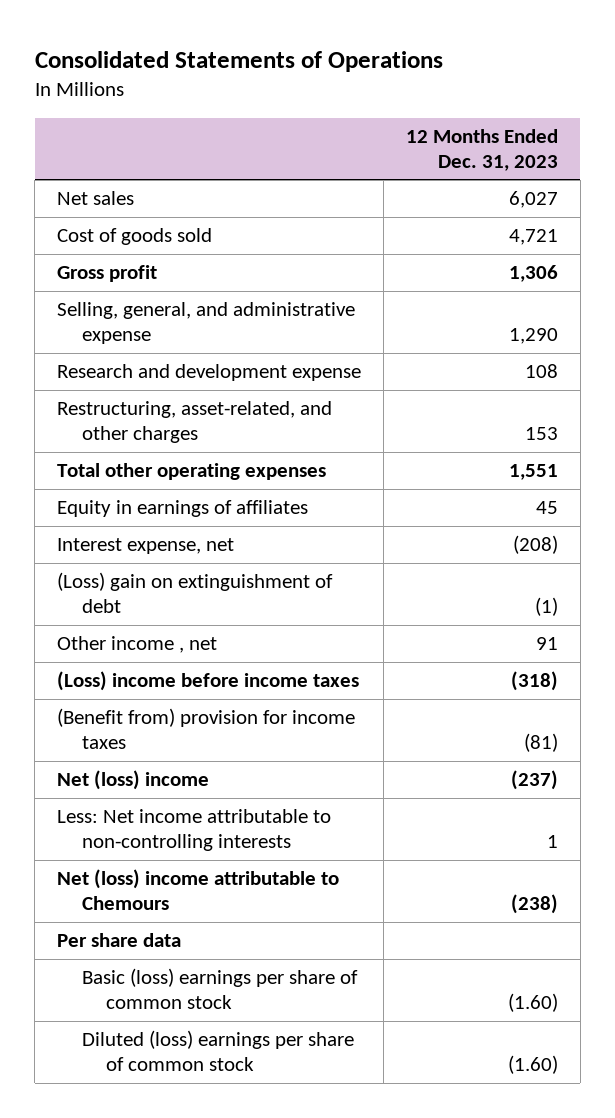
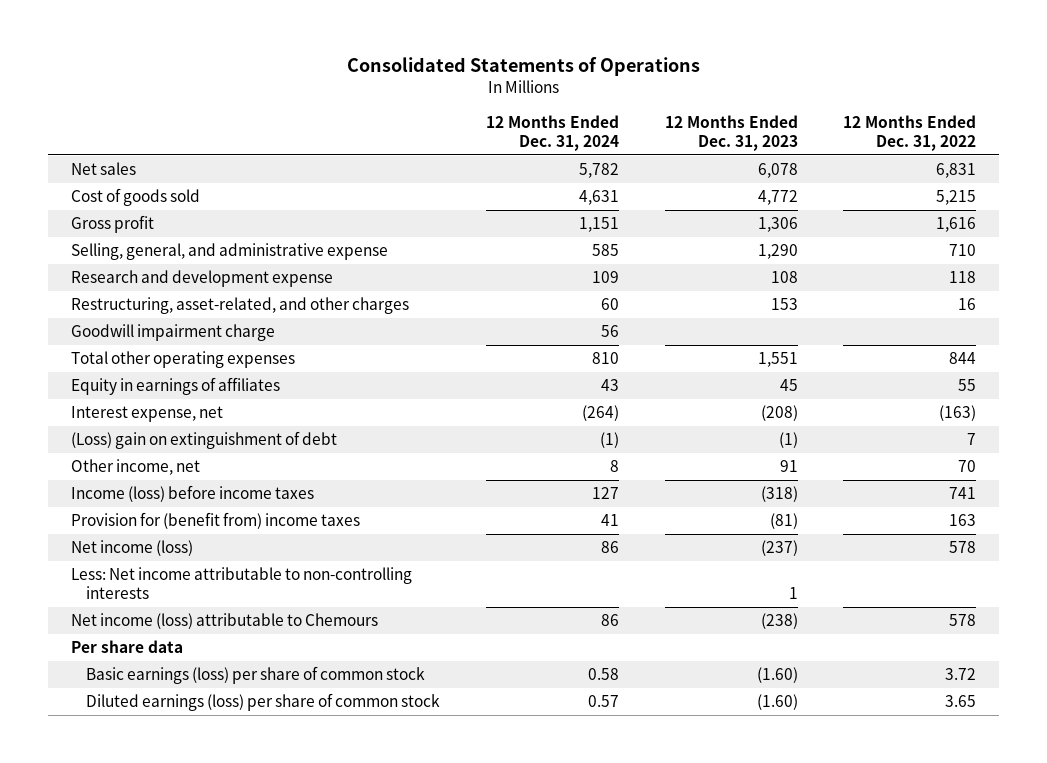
none -> [485,114,619,151] 12 Months Ended Dec. 31, 2024
none -> [843,114,977,151] 12 Months Ended Dec. 31, 2022
[509,191,559,209] 6,027 -> [757,163,798,179] 6,078
[509,229,559,246] 4,721 -> [757,190,798,206] 4,772
none -> [70,324,275,342] Goodwill impairment charge
[57,636,218,654] Other income , net -> [70,459,200,476] Other income, net
[57,671,360,692] (Loss) income before income taxes -> [70,485,314,503] Income (loss) before income taxes
[57,708,356,750] (Benefit from) provision for income taxes -> [70,512,360,530] Provision for (benefit from) income taxes
[57,770,210,791] Net (loss) income -> [70,540,193,557] Net income (loss)
[57,869,340,911] Net (loss) income attributable to Chemours -> [70,613,378,630] Net income (loss) attributable to Chemours
[81,968,358,1010] Basic (loss) earnings per share of common stock -> [86,666,426,685] Basic earnings (loss) per share of common stock
[81,1030,354,1072] Diluted (loss) earnings per share of common stock -> [86,693,441,712] Diluted earnings (loss) per share of common stock

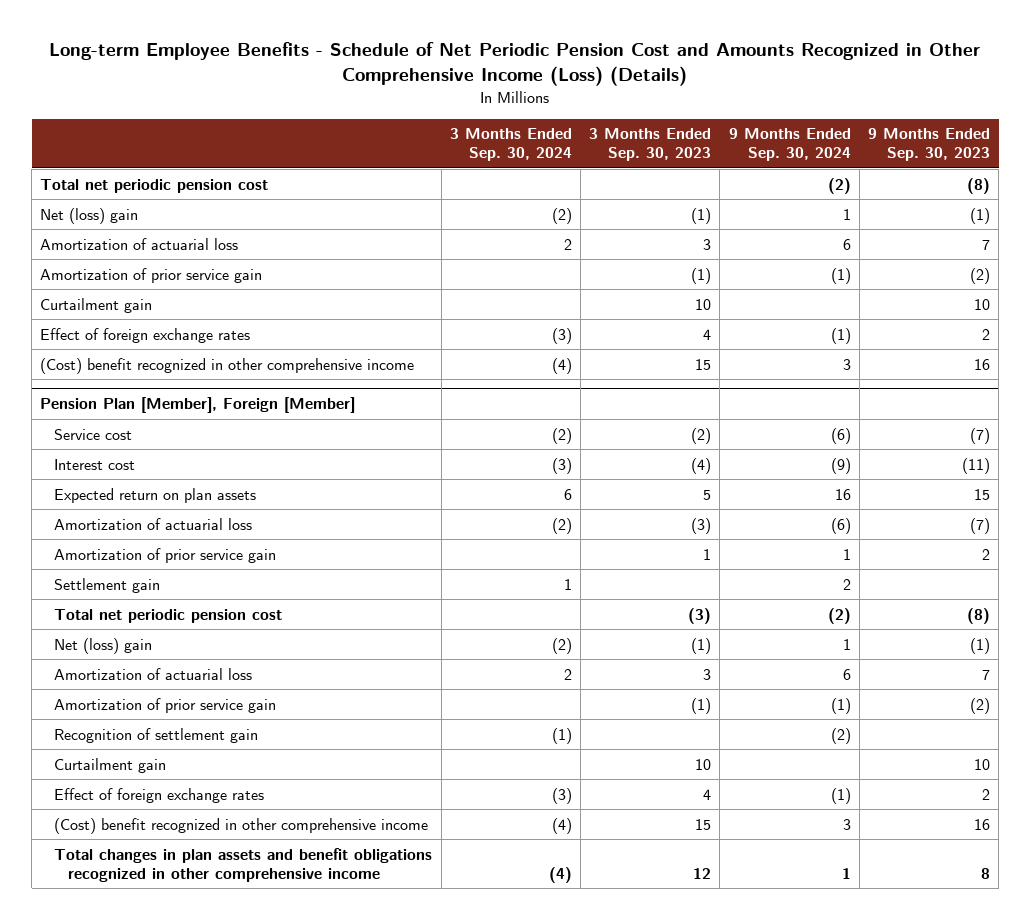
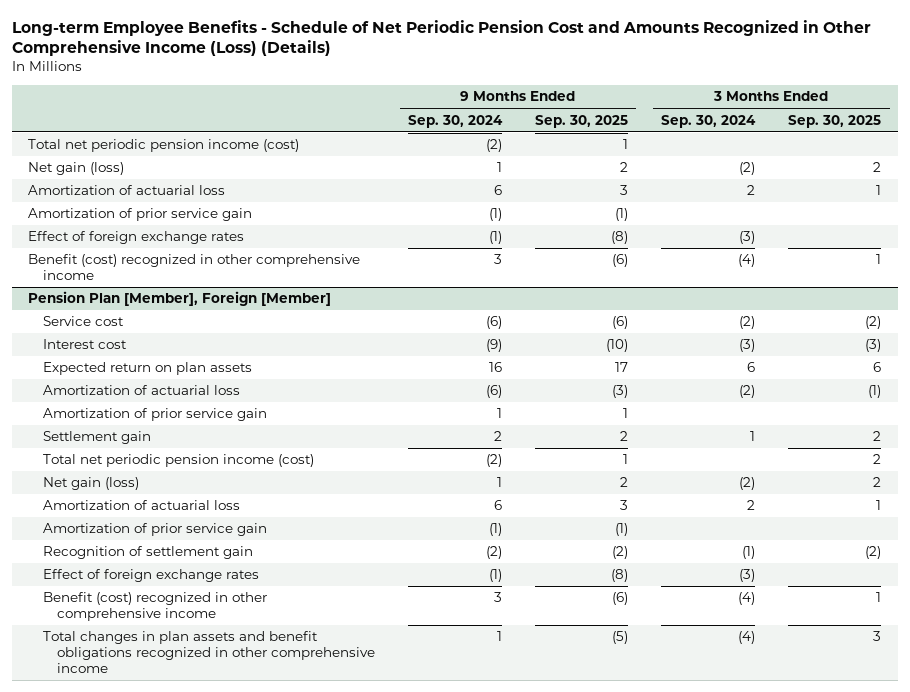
[589,128,712,162] 3 Months Ended Sep. 30, 2023 -> none
[868,128,991,162] 9 Months Ended Sep. 30, 2023 -> none
none -> [535,114,629,128] Sep. 30, 2025
none -> [788,114,882,128] Sep. 30, 2025
[40,178,269,193] Total net periodic pension cost -> [28,139,300,153] Total net periodic pension income (cost)
[40,207,139,224] Net (loss) gain -> [28,162,125,176] Net gain (loss)
[40,297,153,313] Curtailment gain -> none
[40,357,415,374] (Cost) benefit recognized in other comprehensive income -> [28,254,361,281] Benefit (cost) recognized in other comprehensive income
[54,608,283,623] Total net periodic pension cost -> [42,454,314,468] Total net periodic pension income (cost)
[54,637,153,654] Net (loss) gain -> [42,477,139,491] Net gain (loss)
[54,757,167,773] Curtailment gain -> none
[54,817,429,834] (Cost) benefit recognized in other comprehensive income -> [42,592,267,622] Benefit (cost) recognized in other comprehensive income

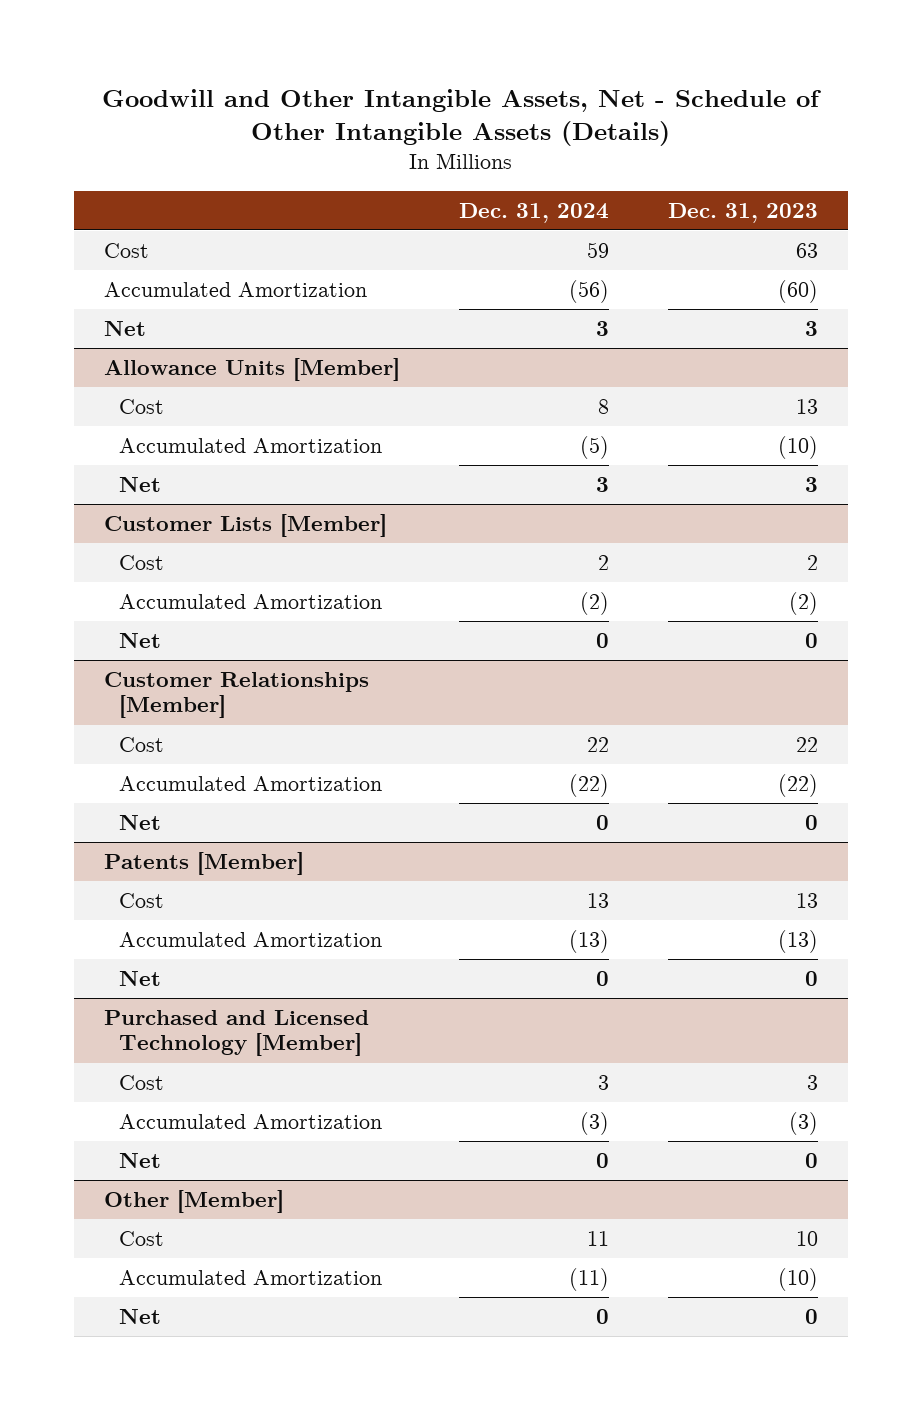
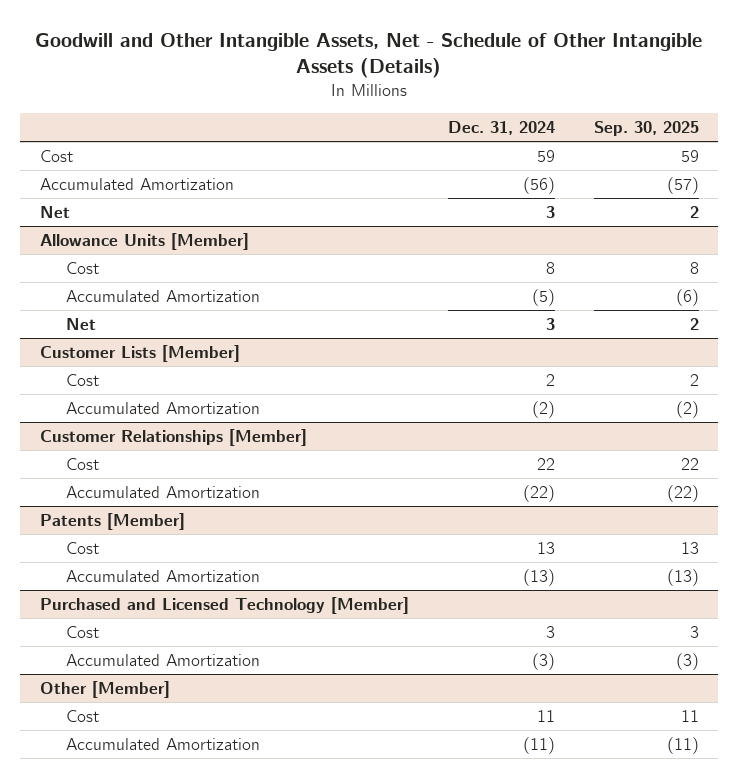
[668,202,819,223] Dec. 31, 2023 -> none
none -> [593,121,699,137] Sep. 30, 2025
[118,632,161,648] Net -> none
[118,814,161,830] Net -> none
[118,970,161,986] Net -> none
[118,1152,161,1168] Net -> none
[118,1308,161,1324] Net -> none

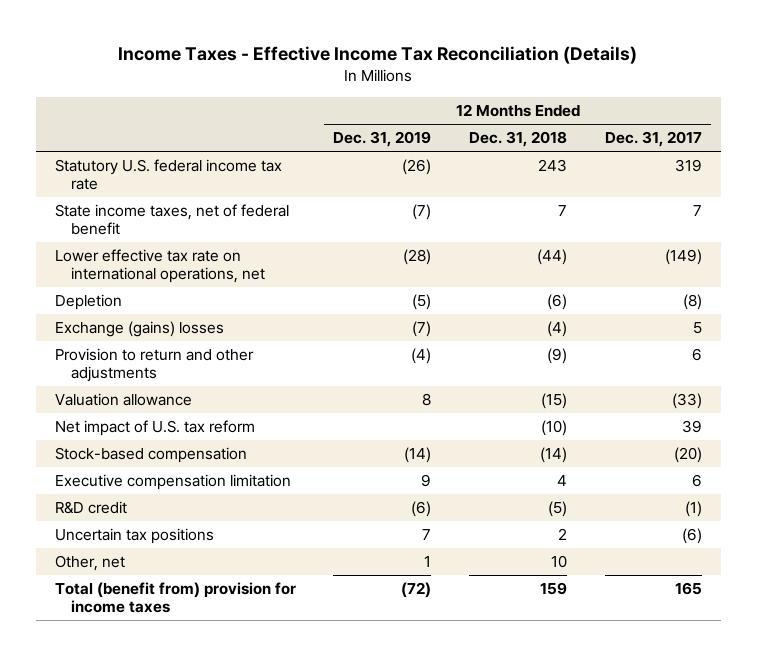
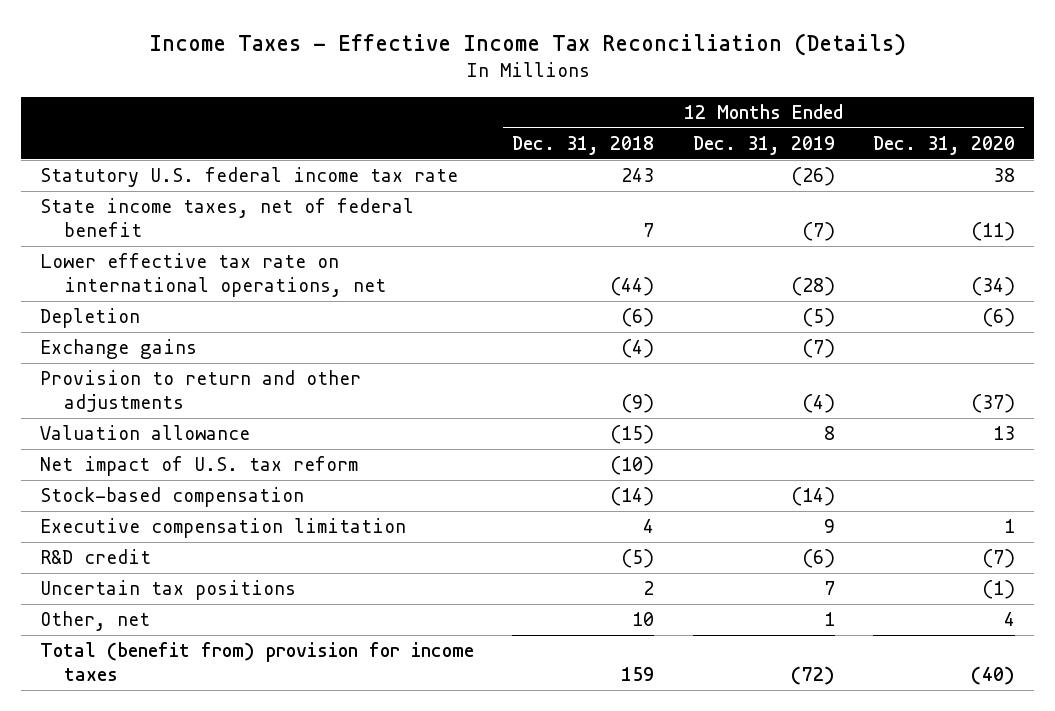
[604,131,702,148] Dec. 31, 2017 -> none
none -> [872,135,1015,155] Dec. 31, 2020
[54,321,224,338] Exchange (gains) losses -> [40,339,198,360] Exchange gains

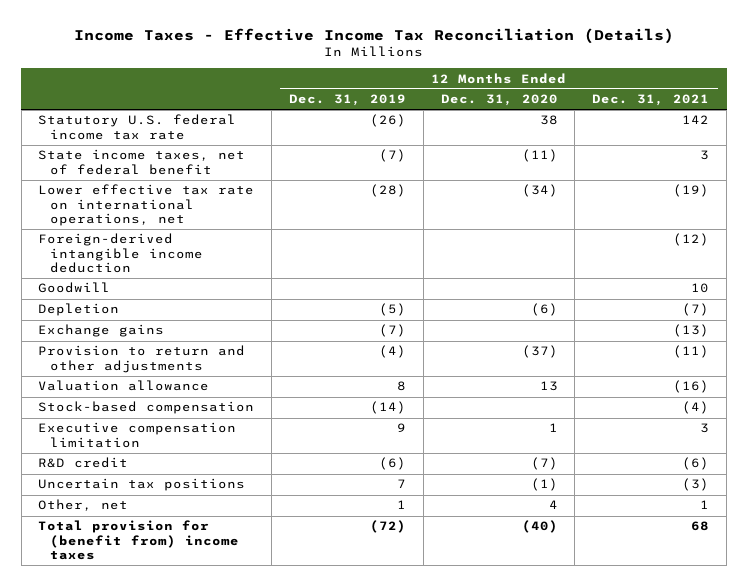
[512,135,655,155] Dec. 31, 2018 -> none
none -> [592,94,710,107] Dec. 31, 2021
none -> [38,233,203,274] Foreign-derived intangible income deduction
none -> [38,282,111,294] Goodwill
[40,456,359,477] Net impact of U.S. tax reform -> none
[40,642,475,682] Total (benefit from) provision for income taxes -> [38,520,239,561] Total provision for (benefit from) income taxes

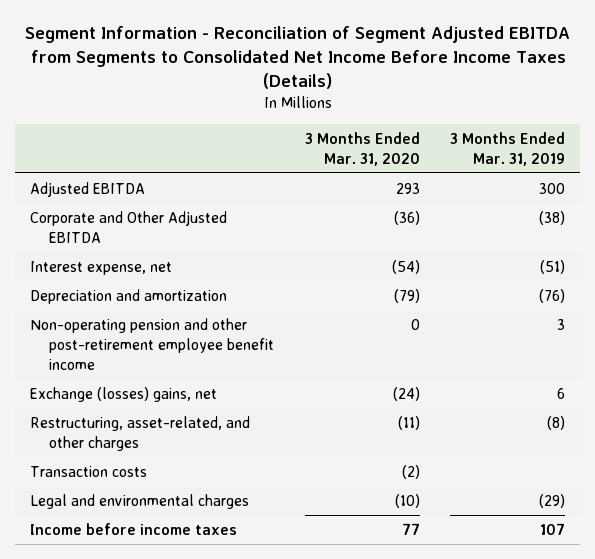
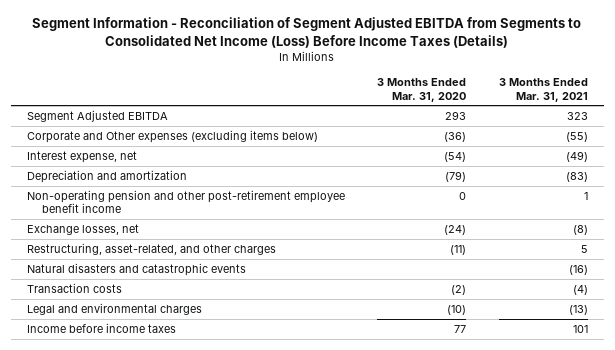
[24,26,570,90] Segment Information - Reconciliation of Segment Adjusted EBITDA from Segments to Consolidated Net Income Before Income Taxes (Details) -> [32,17,582,48] Segment Information - Reconciliation of Segment Adjusted EBITDA from Segments to Consolidated Net Income (Loss) Before Income Taxes (Details)
[450,131,566,166] 3 Months Ended Mar. 31, 2019 -> none
none -> [498,78,588,102] 3 Months Ended Mar. 31, 2021
[30,210,228,243] Corporate and Other Adjusted EBITDA -> none
[30,181,146,197] Adjusted EBITDA -> [27,109,169,122] Segment Adjusted EBITDA
none -> [27,129,319,143] Corporate and Other expenses (excluding items below)
[30,386,218,402] Exchange (losses) gains, net -> [27,223,140,235] Exchange losses, net
none -> [27,262,247,276] Natural disasters and catastrophic events

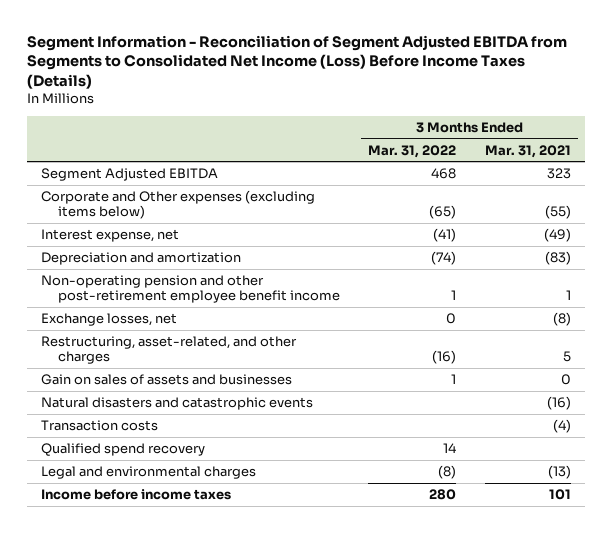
[377,78,467,102] 3 Months Ended Mar. 31, 2020 -> none
none -> [368,144,457,158] Mar. 31, 2022
none -> [40,373,292,385] Gain on sales of assets and businesses
none -> [40,442,205,456] Qualified spend recovery

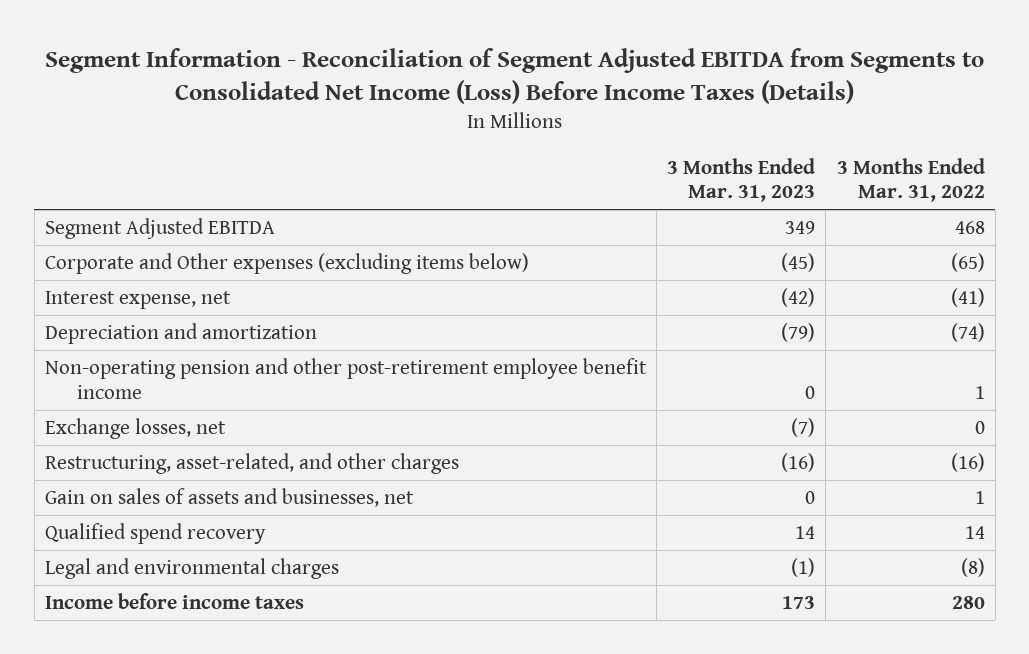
[484,144,571,158] Mar. 31, 2021 -> none
none -> [667,157,816,203] 3 Months Ended Mar. 31, 2023
[40,396,313,410] Natural disasters and catastrophic events -> none
[40,419,158,431] Transaction costs -> none
[40,373,292,385] Gain on sales of assets and businesses -> [44,487,414,507] Gain on sales of assets and businesses, net

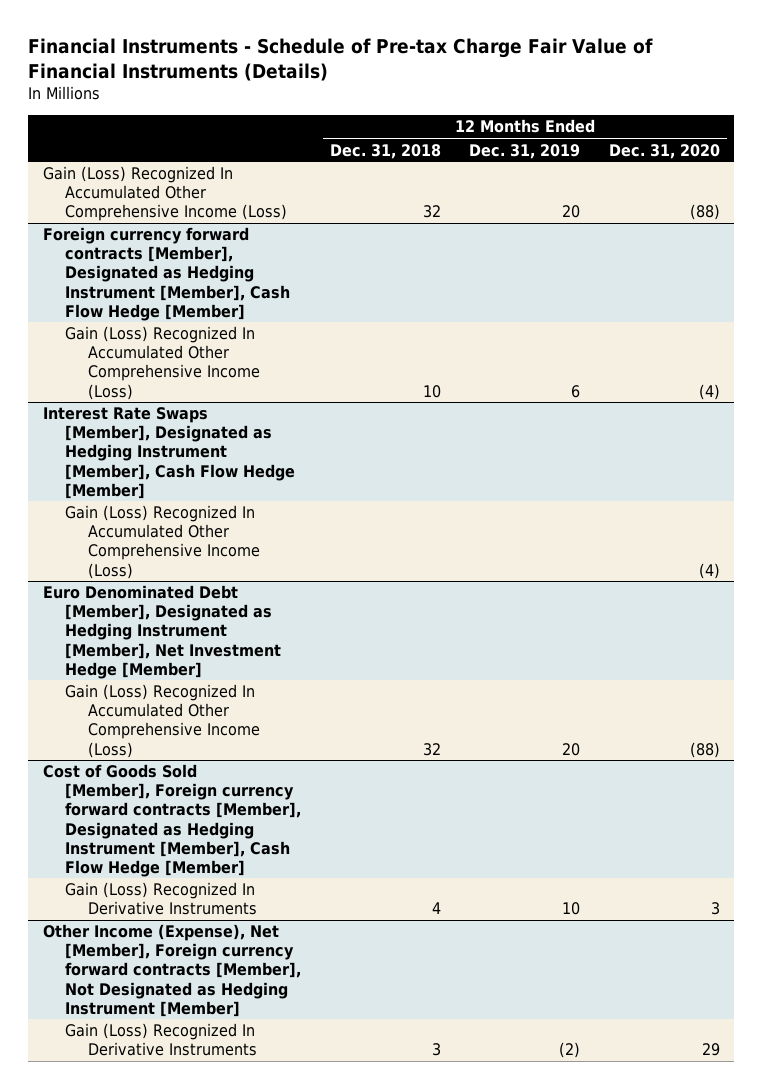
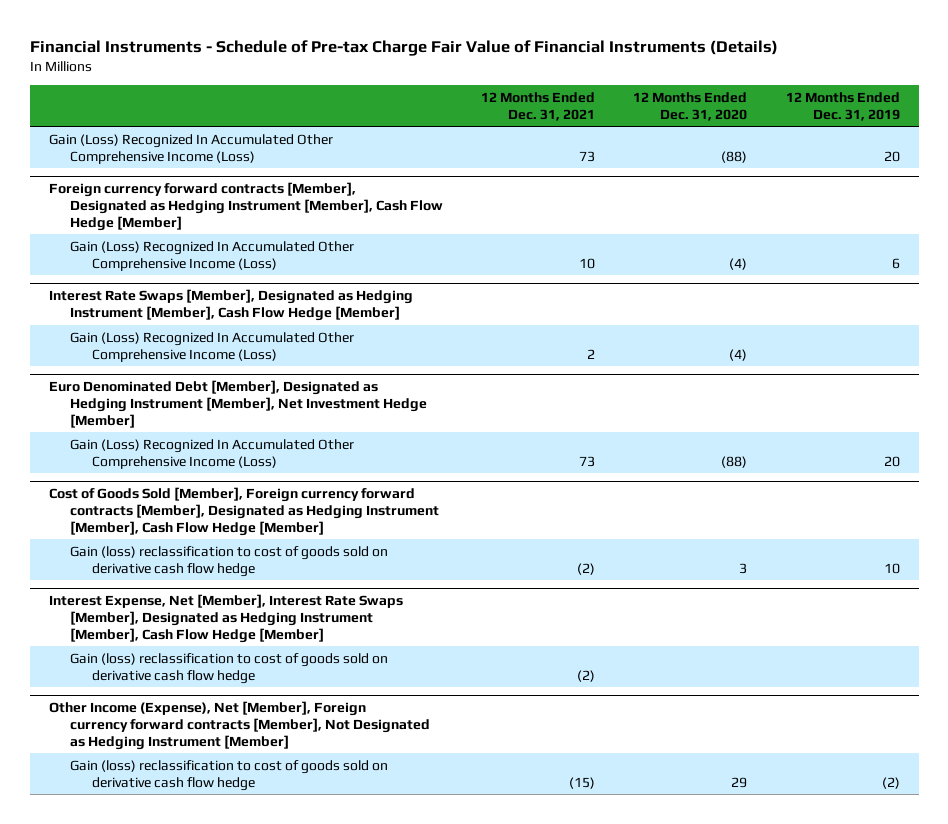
[329,143,441,159] Dec. 31, 2018 -> none
none -> [481,91,596,121] 12 Months Ended Dec. 31, 2021
[65,882,257,916] Gain (Loss) Recognized In Derivative Instruments -> [70,545,389,577] Gain (loss) reclassification to cost of goods sold on derivative cash flow hedge
none -> [48,594,403,643] Interest Expense, Net [Member], Interest Rate Swaps [Member], Designated as Hedging Instrument [Member], Cash Flow Hedge [Member]
none -> [70,652,389,684] Gain (loss) reclassification to cost of goods sold on derivative cash flow hedge
[65,1023,257,1057] Gain (Loss) Recognized In Derivative Instruments -> [70,759,389,791] Gain (loss) reclassification to cost of goods sold on derivative cash flow hedge

